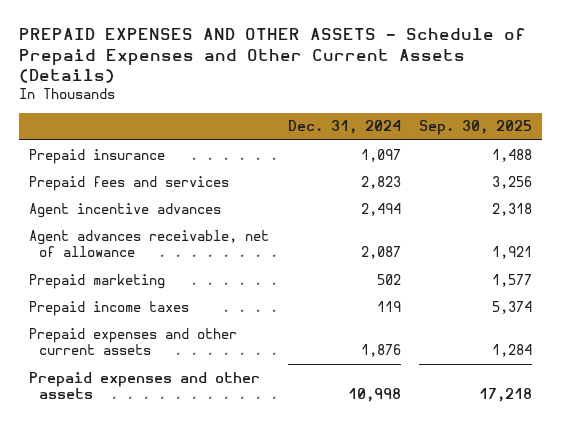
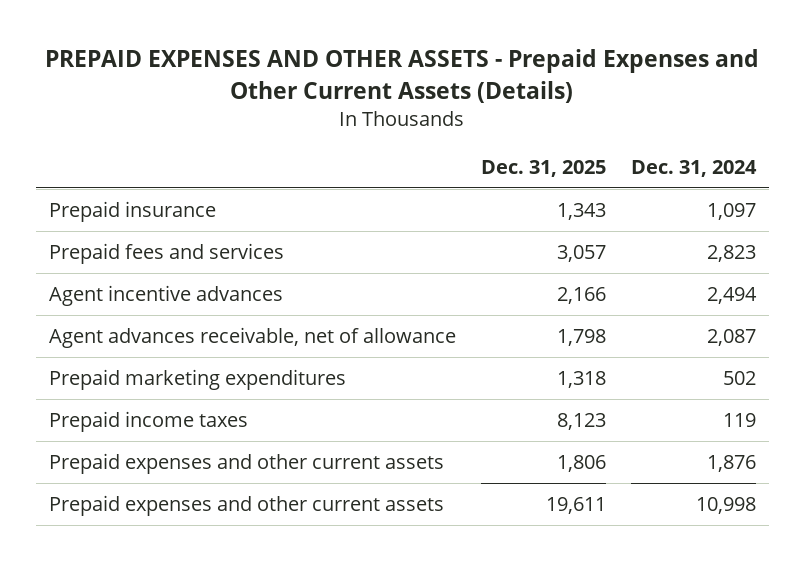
[19,28,527,84] PREPAID EXPENSES AND OTHER ASSETS - Schedule of Prepaid Expenses and Other Current Assets (Details) -> [45,49,760,103] PREPAID EXPENSES AND OTHER ASSETS - Prepaid Expenses and Other Current Assets (Details)
[419,120,533,136] Sep. 30, 2025 -> none
none -> [480,159,606,177] Dec. 31, 2025
[28,273,165,289] Prepaid marketing -> [48,368,346,390] Prepaid marketing expenditures
[28,371,260,400] Prepaid expenses and other assets -> [48,494,444,516] Prepaid expenses and other current assets

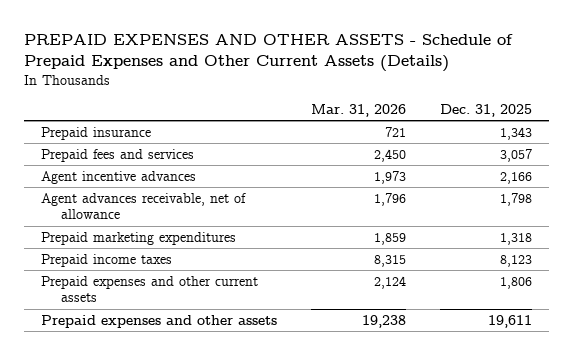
[45,49,760,103] PREPAID EXPENSES AND OTHER ASSETS - Prepaid Expenses and Other Current Assets (Details) -> [23,34,513,73] PREPAID EXPENSES AND OTHER ASSETS - Schedule of Prepaid Expenses and Other Current Assets (Details)
[631,159,758,177] Dec. 31, 2024 -> none
none -> [311,103,407,117] Mar. 31, 2026
[48,494,444,516] Prepaid expenses and other current assets -> [40,314,277,328] Prepaid expenses and other assets

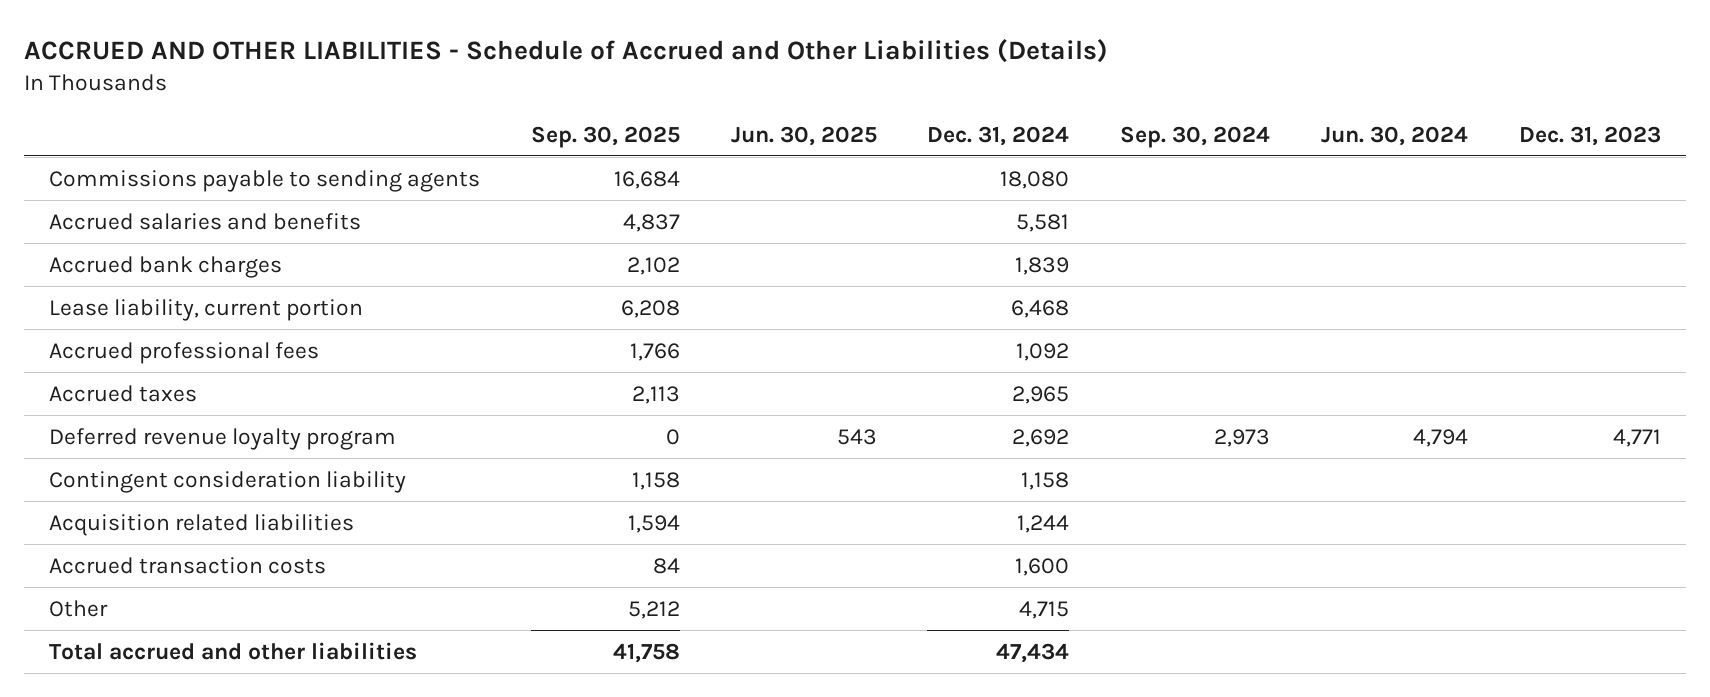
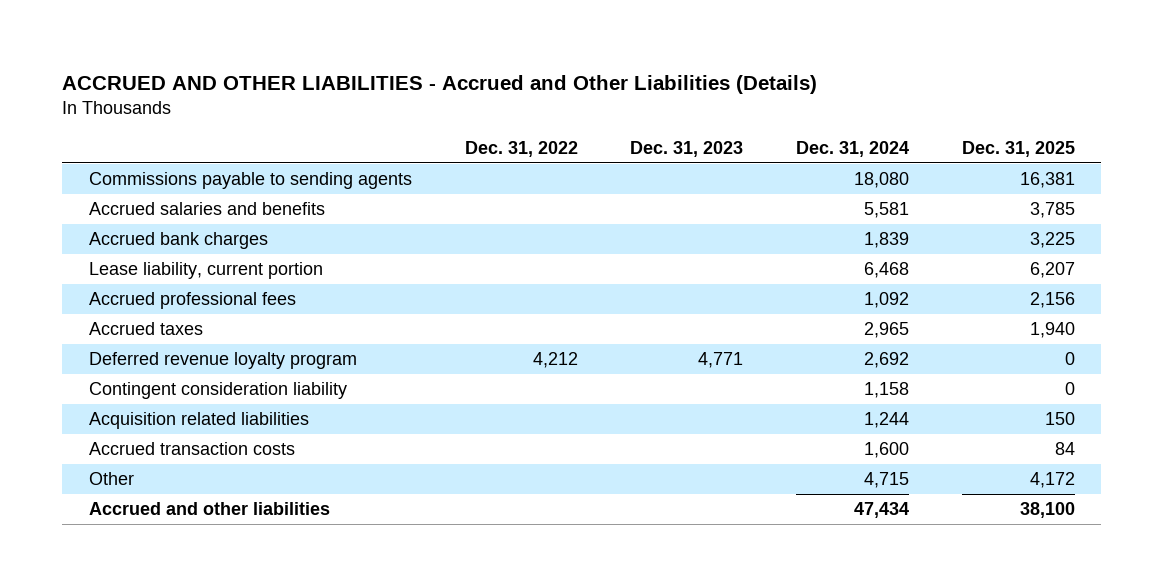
[23,39,1108,64] ACCRUED AND OTHER LIABILITIES - Schedule of Accrued and Other Liabilities (Details) -> [62,75,818,95] ACCRUED AND OTHER LIABILITIES - Accrued and Other Liabilities (Details)
[530,125,680,148] Sep. 30, 2025 -> none
[730,125,877,146] Jun. 30, 2025 -> none
[1120,125,1271,148] Sep. 30, 2024 -> none
[1321,125,1469,146] Jun. 30, 2024 -> none
none -> [464,140,578,157] Dec. 31, 2022
none -> [962,140,1076,157] Dec. 31, 2025
[49,641,418,660] Total accrued and other liabilities -> [88,502,330,516] Accrued and other liabilities

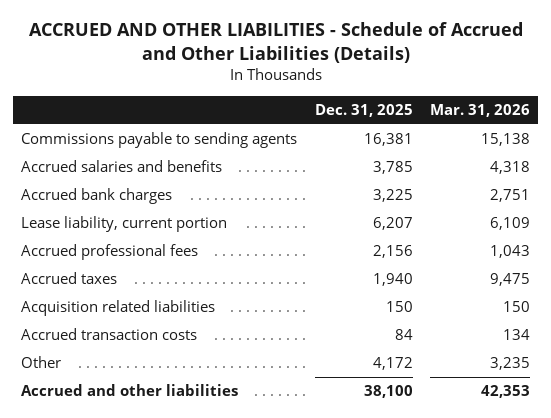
[62,75,818,95] ACCRUED AND OTHER LIABILITIES - Accrued and Other Liabilities (Details) -> [28,22,523,63] ACCRUED AND OTHER LIABILITIES - Schedule of Accrued and Other Liabilities (Details)
[464,140,578,157] Dec. 31, 2022 -> none
[630,140,744,157] Dec. 31, 2023 -> none
[796,140,910,157] Dec. 31, 2024 -> none
none -> [429,103,530,117] Mar. 31, 2026
[88,352,357,370] Deferred revenue loyalty program -> none
[88,382,347,400] Contingent consideration liability -> none

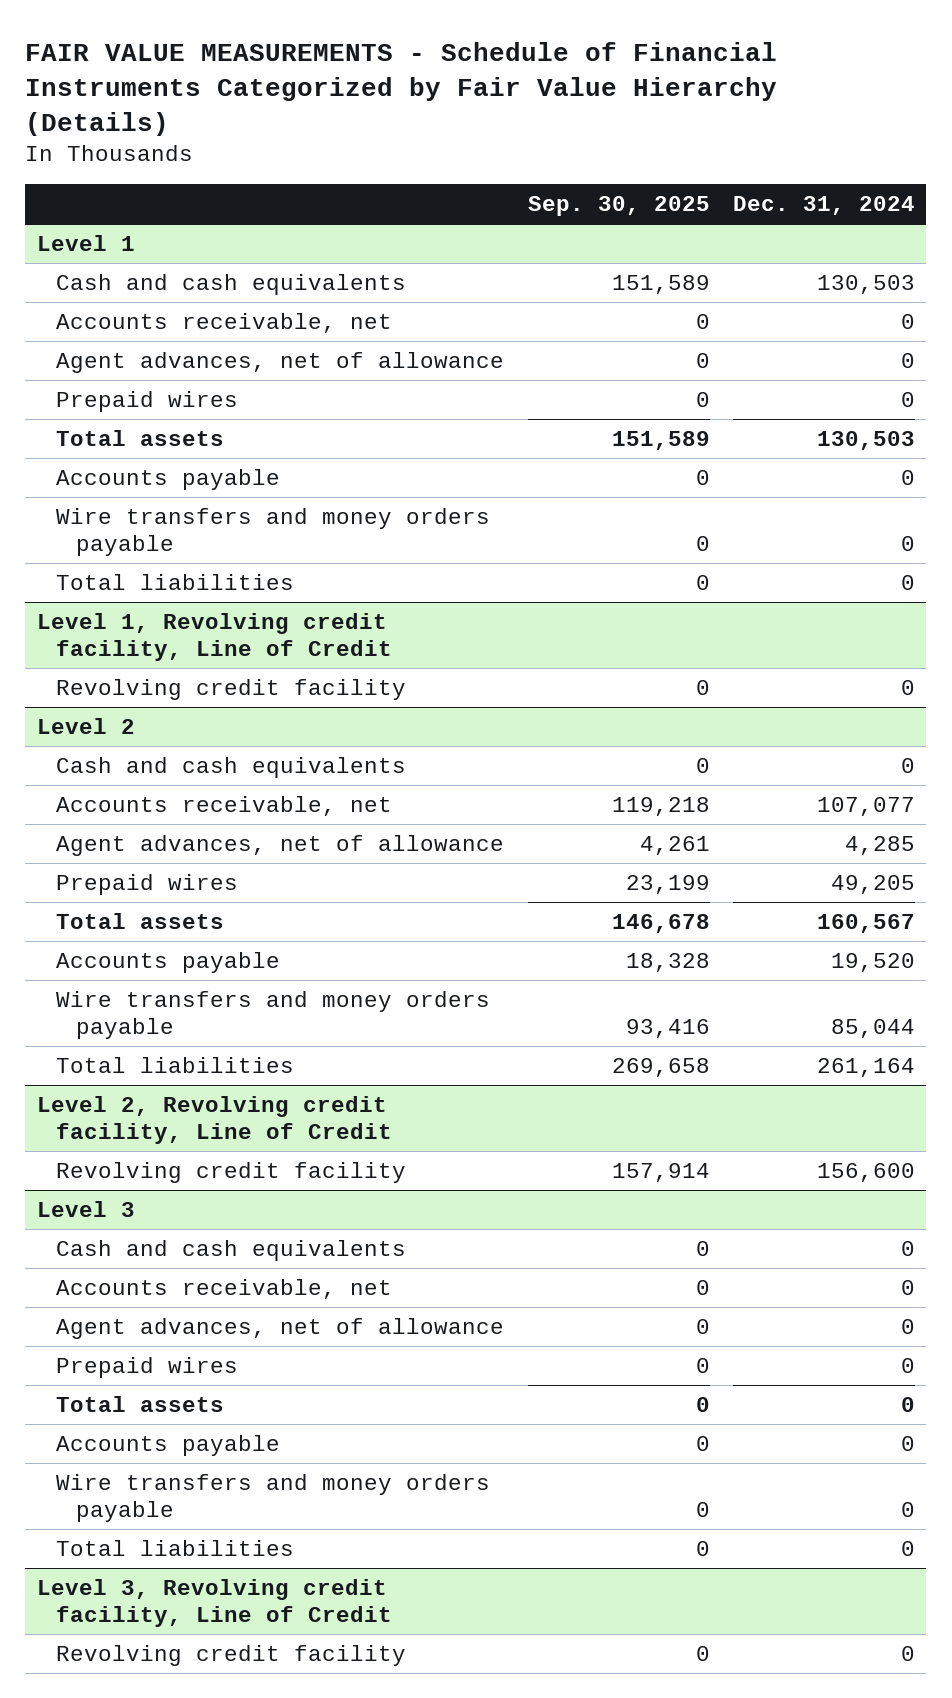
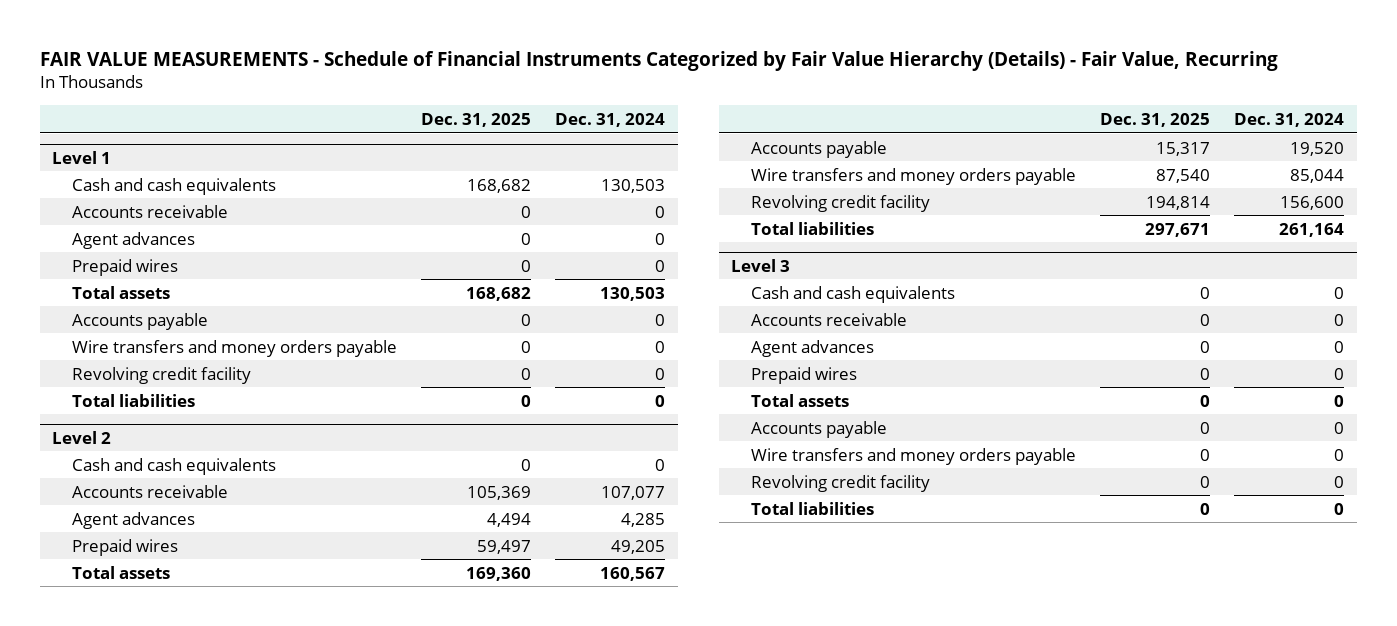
[25,41,778,136] FAIR VALUE MEASUREMENTS - Schedule of Financial Instruments Categorized by Fair Value Hierarchy (Details) -> [40,51,1279,72] FAIR VALUE MEASUREMENTS - Schedule of Financial Instruments Categorized by Fair Value Hierarchy (Details) - Fair Value, Recurring
[527,196,710,217] Sep. 30, 2025 -> none
none -> [421,112,532,127] Dec. 31, 2025
[56,312,393,333] Accounts receivable, net -> [71,204,228,218] Accounts receivable
[56,351,505,373] Agent advances, net of allowance -> [71,231,195,249] Agent advances
[37,612,393,661] Level 1, Revolving credit facility, Line of Credit -> none
[56,573,295,590] Total liabilities -> [71,393,195,407] Total liabilities
[56,795,393,816] Accounts receivable, net -> [71,484,228,498] Accounts receivable
[56,834,505,856] Agent advances, net of allowance -> [71,511,195,529] Agent advances
[37,1095,393,1144] Level 2, Revolving credit facility, Line of Credit -> none
[56,1056,295,1073] Total liabilities -> [750,221,874,235] Total liabilities
[56,1278,393,1299] Accounts receivable, net -> [750,312,907,326] Accounts receivable
[56,1317,505,1339] Agent advances, net of allowance -> [750,339,874,357] Agent advances
[37,1578,393,1627] Level 3, Revolving credit facility, Line of Credit -> none
[56,1539,295,1556] Total liabilities -> [750,501,874,515] Total liabilities

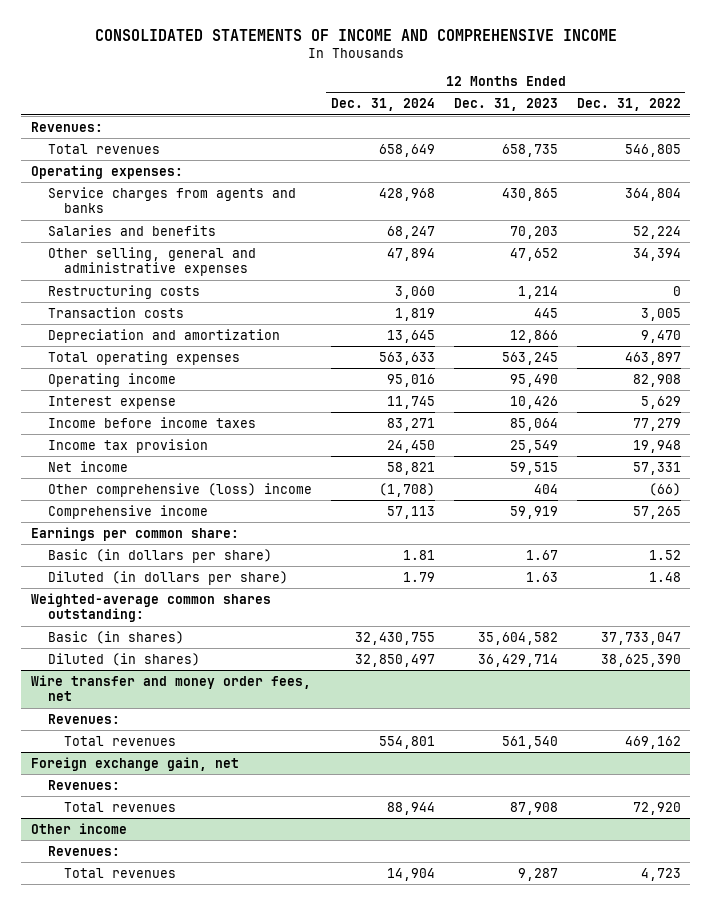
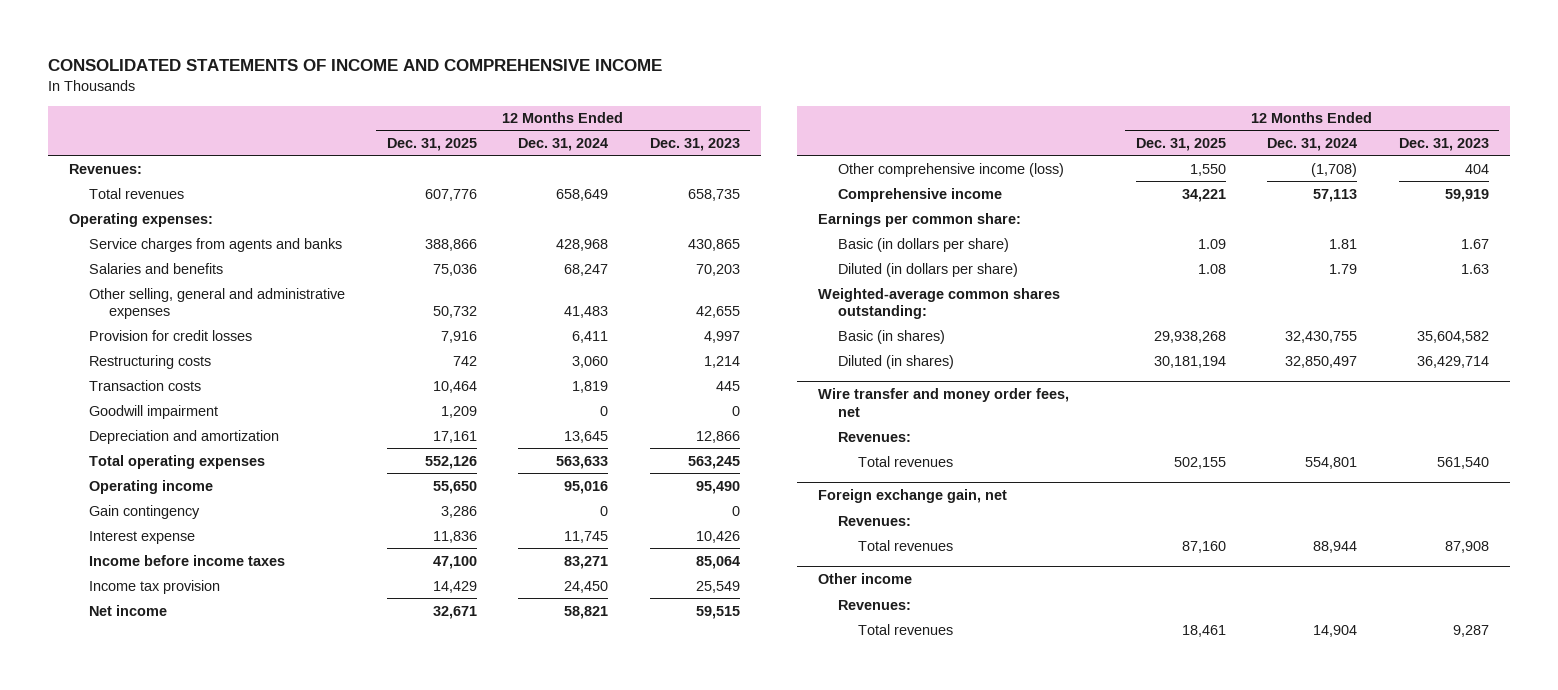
[576,98,681,112] Dec. 31, 2022 -> none
none -> [386,137,477,151] Dec. 31, 2025
[386,247,435,261] 47,894 -> [564,306,609,319] 41,483
[509,247,558,261] 47,652 -> [695,306,740,319] 42,655
none -> [89,329,253,341] Provision for credit losses
none -> [89,404,219,419] Goodwill impairment
none -> [89,504,201,519] Gain contingency
[47,482,312,497] Other comprehensive (loss) income -> [838,162,1065,177] Other comprehensive income (loss)

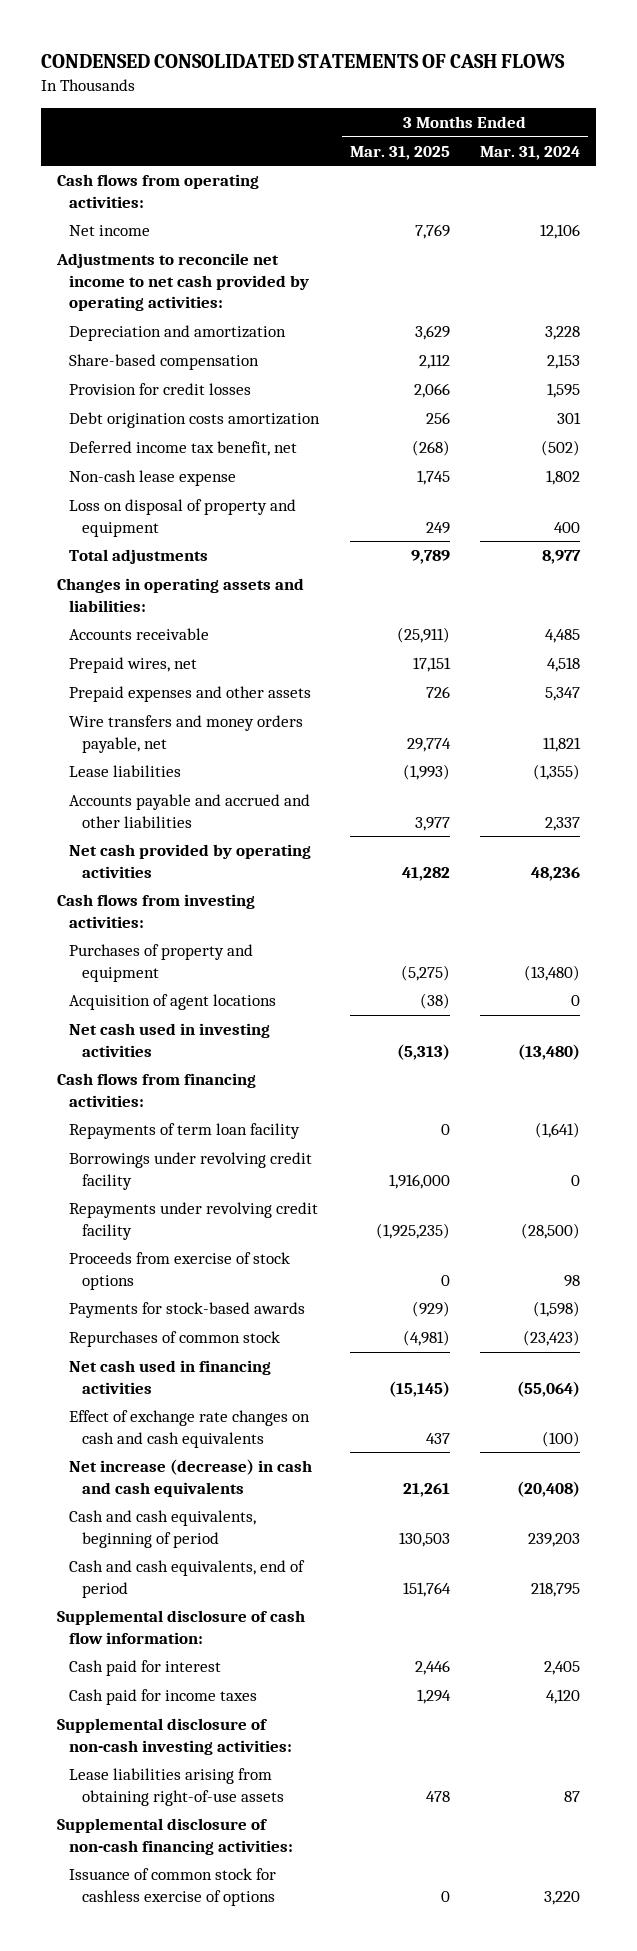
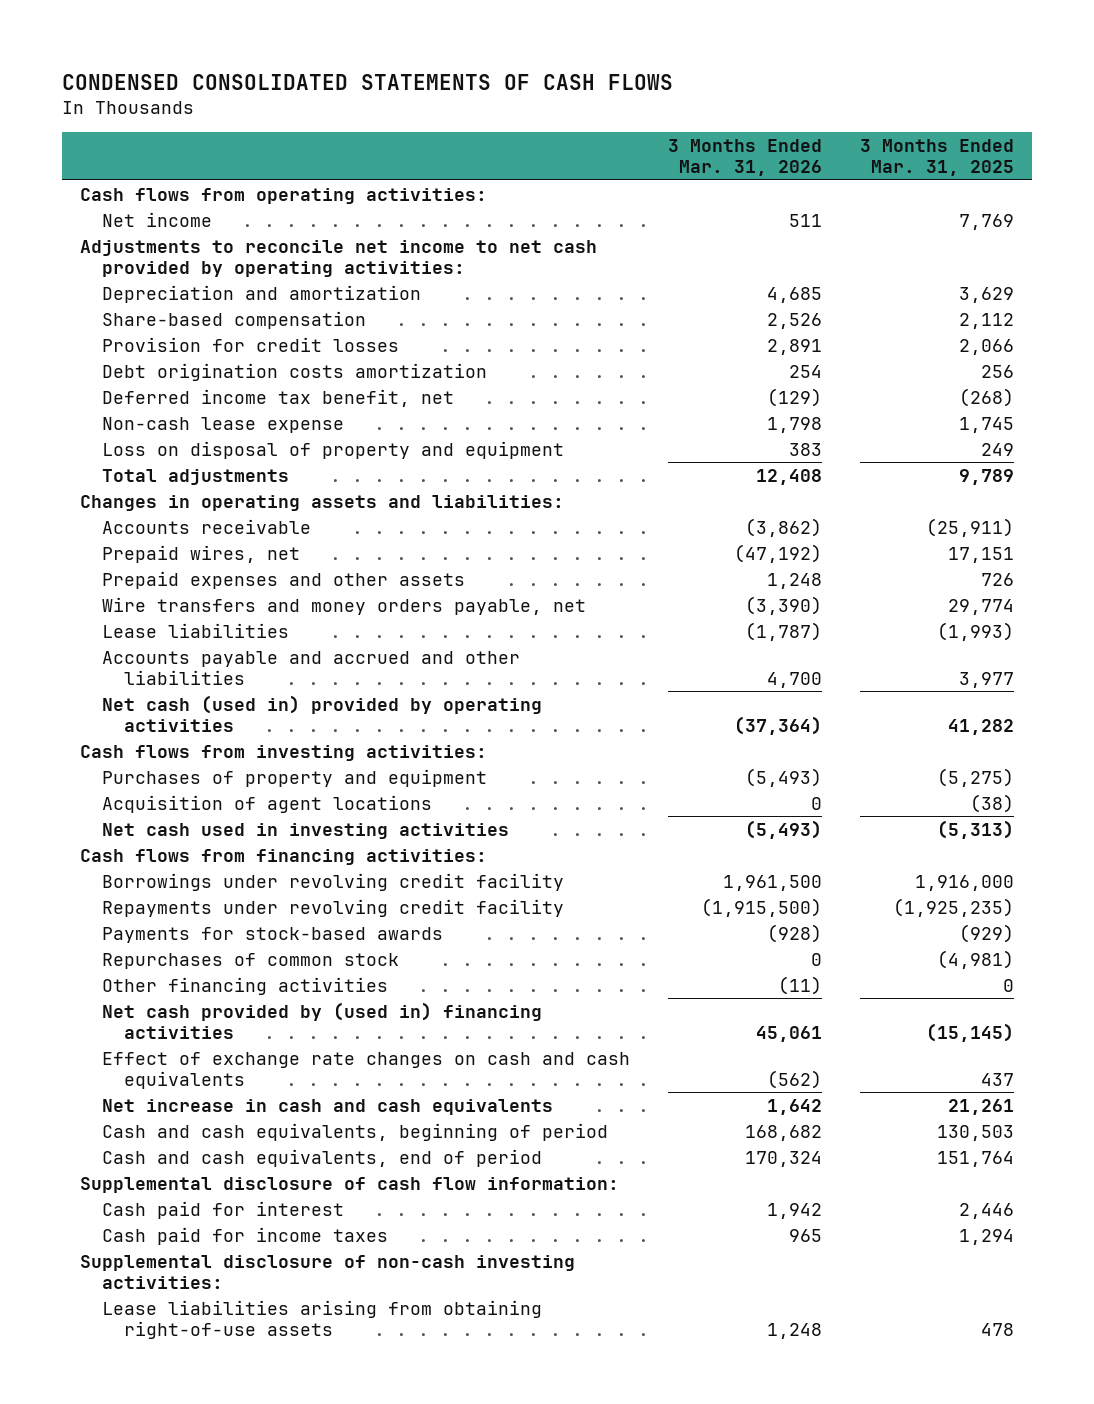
[480,145,581,160] Mar. 31, 2024 -> none
none -> [667,139,822,177] 3 Months Ended Mar. 31, 2026
[69,844,312,878] Net cash provided by operating activities -> [102,694,543,732] Net cash (used in) provided by operating activities
[69,1123,301,1140] Repayments of term loan facility -> none
[69,1252,291,1290] Proceeds from exercise of stock options -> none
none -> [102,976,389,995] Other financing activities
[69,1360,272,1394] Net cash used in financing activities -> [102,1001,543,1039] Net cash provided by (used in) financing activities
[69,1459,313,1497] Net increase (decrease) in cash and cash equivalents -> [102,1098,554,1115] Net increase in cash and cash equivalents
[56,1818,294,1855] Supplemental disclosure of non-cash financing activities: -> none
[69,1868,277,1906] Issuance of common stock for cashless exercise of options -> none

